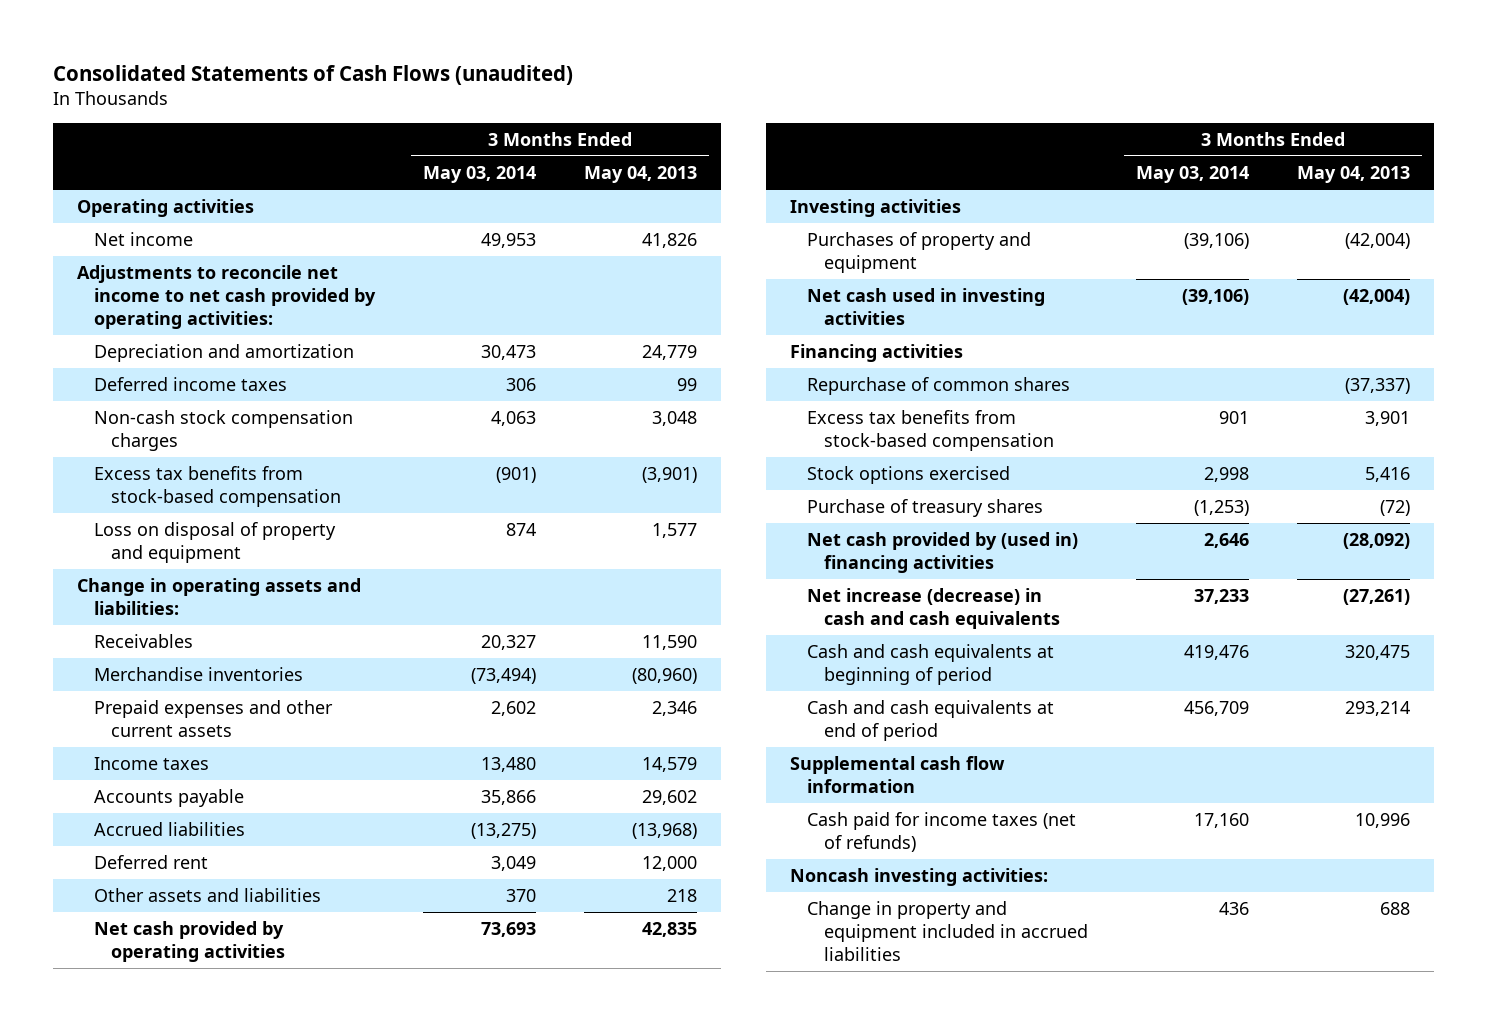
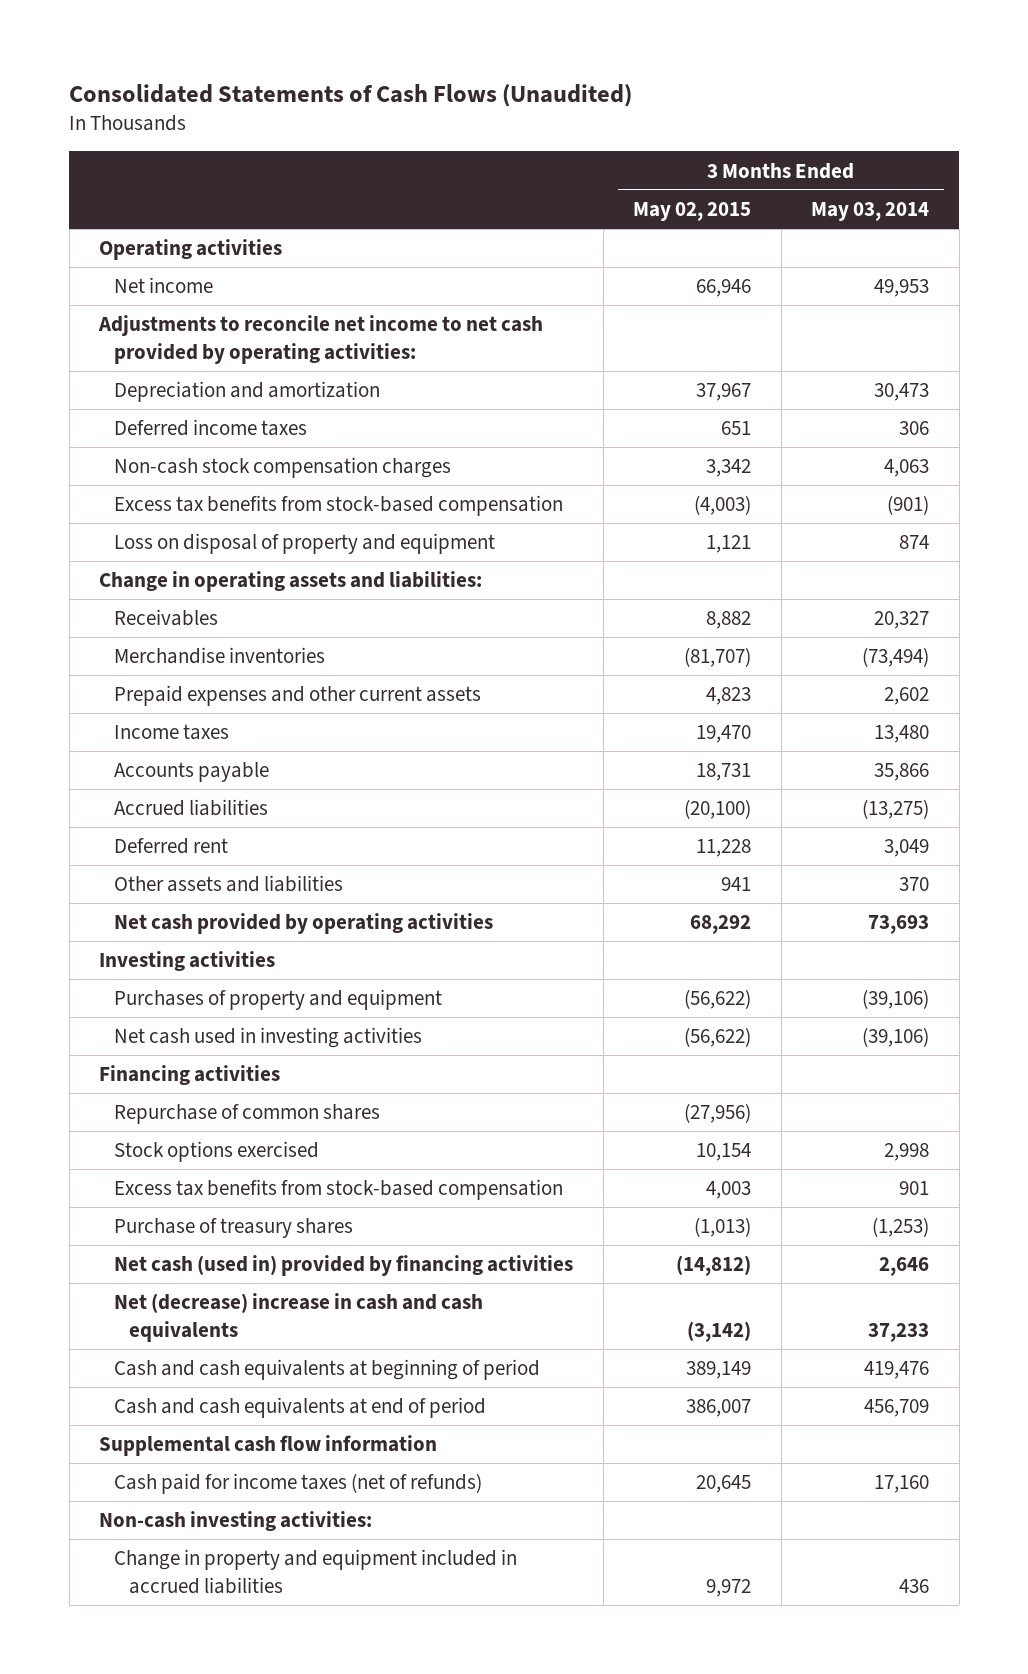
[52,64,573,85] Consolidated Statements of Cash Flows (unaudited) -> [69,83,633,107] Consolidated Statements of Cash Flows (Unaudited)
[584,165,698,183] May 04, 2013 -> none
none -> [633,201,752,221] May 02, 2015
[806,410,1054,451] Excess tax benefits from stock-based compensation -> [113,1179,563,1201] Excess tax benefits from stock-based compensation
[806,532,1078,573] Net cash provided by (used in) financing activities -> [113,1255,573,1277] Net cash (used in) provided by financing activities
[806,588,1060,629] Net increase (decrease) in cash and cash equivalents -> [113,1293,483,1342] Net (decrease) increase in cash and cash equivalents
[789,868,1048,887] Noncash investing activities: -> [99,1511,373,1532] Non-cash investing activities:

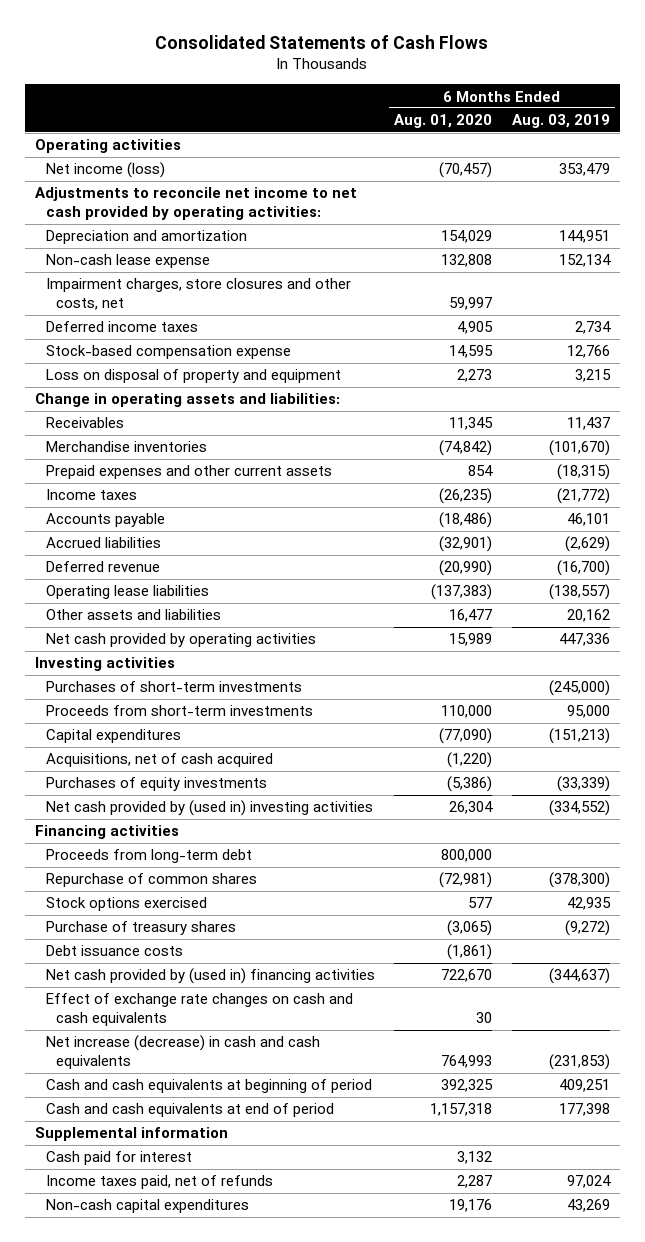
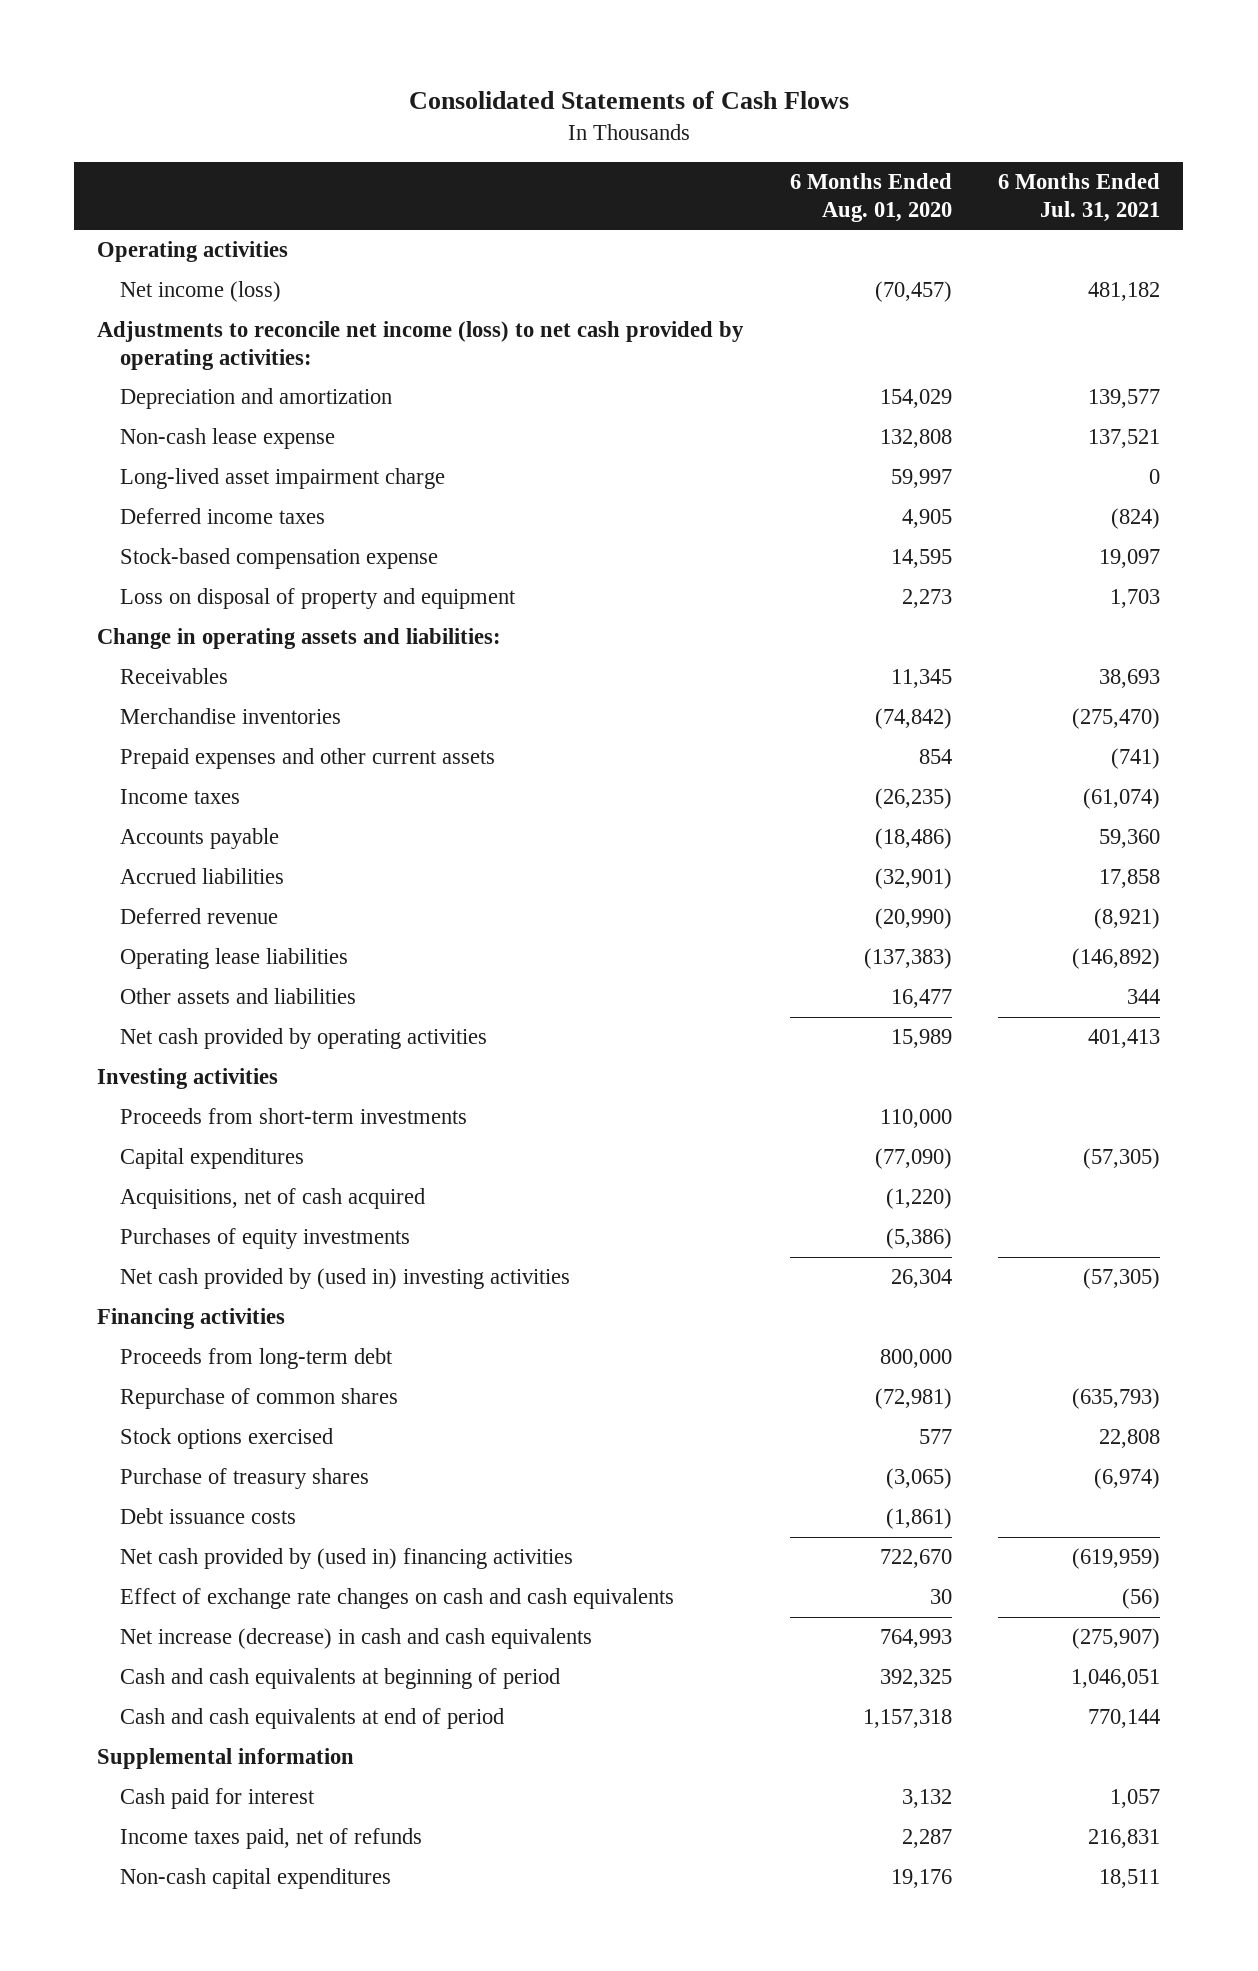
[511,114,610,129] Aug. 03, 2019 -> none
none -> [998,173,1161,222] 6 Months Ended Jul. 31, 2021
[34,187,357,221] Adjustments to reconcile net income to net cash provided by operating activities: -> [97,321,745,370] Adjustments to reconcile net income (loss) to net cash provided by operating activities:
[45,278,351,311] Impairment charges, store closures and other costs, net -> [120,468,446,490] Long-lived asset impairment charge
[45,681,302,693] Purchases of short-term investments -> none

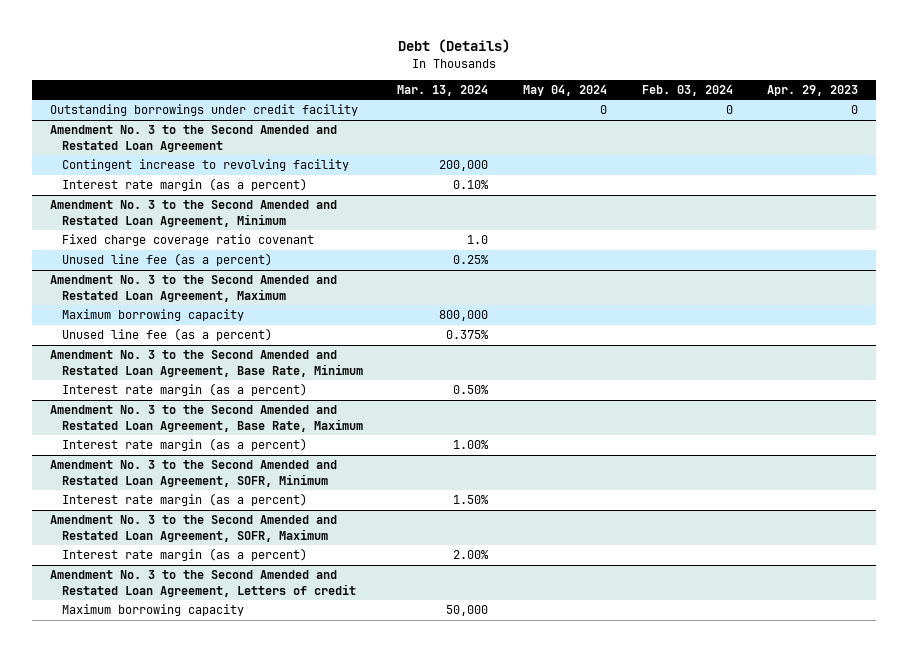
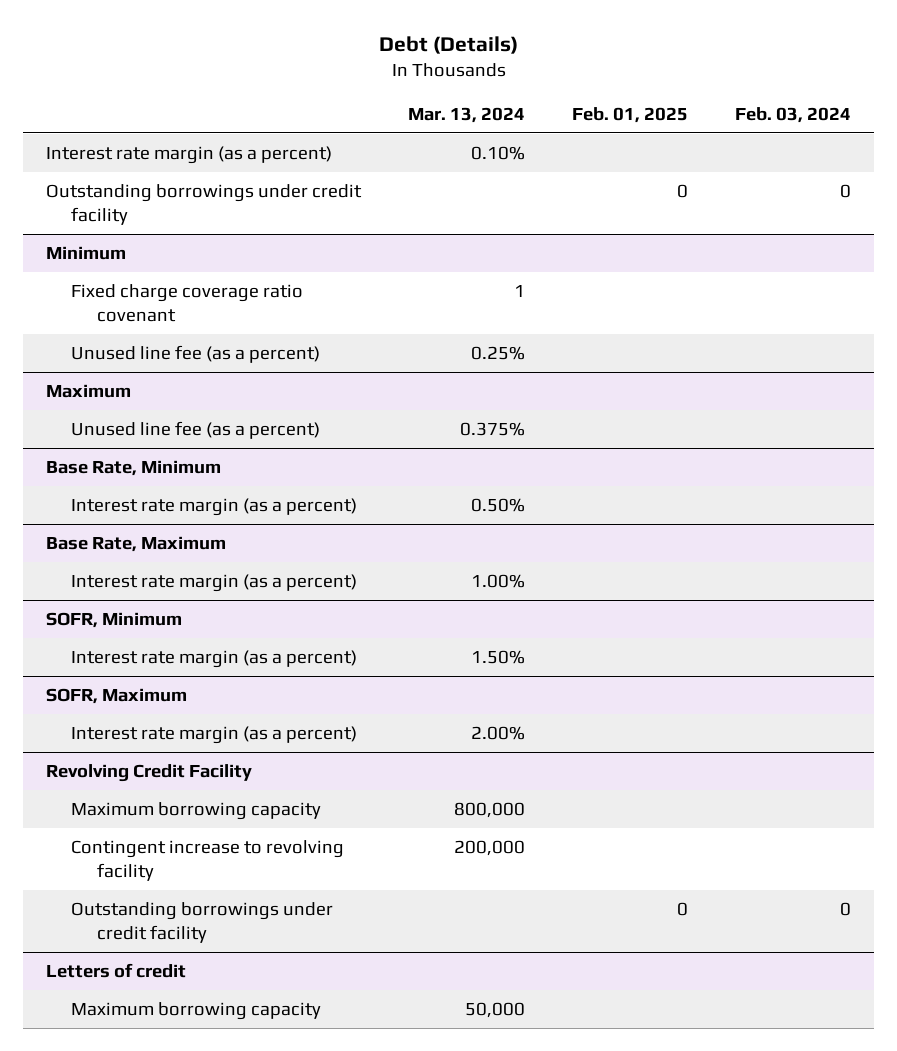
[523,85,608,97] May 04, 2024 -> none
[767,85,859,97] Apr. 29, 2023 -> none
none -> [571,106,688,123] Feb. 01, 2025
[49,125,337,152] Amendment No. 3 to the Second Amended and Restated Loan Agreement -> none
[61,159,349,172] Contingent increase to revolving facility -> none
[49,200,337,227] Amendment No. 3 to the Second Amended and Restated Loan Agreement, Minimum -> none
[49,104,358,117] Outstanding borrowings under credit facility -> [46,184,363,225] Outstanding borrowings under credit facility
none -> [46,246,127,261] Minimum
[467,235,489,245] 1.0 -> [514,285,526,298] 1
[49,275,337,302] Amendment No. 3 to the Second Amended and Restated Loan Agreement, Maximum -> none
[61,309,244,322] Maximum borrowing capacity -> none
none -> [46,384,132,399] Maximum
[49,350,363,377] Amendment No. 3 to the Second Amended and Restated Loan Agreement, Base Rate, Minimum -> none
none -> [46,460,222,477] Base Rate, Minimum
[49,405,363,432] Amendment No. 3 to the Second Amended and Restated Loan Agreement, Base Rate, Maximum -> none
none -> [46,536,227,553] Base Rate, Maximum
[49,460,337,487] Amendment No. 3 to the Second Amended and Restated Loan Agreement, SOFR, Minimum -> none
none -> [46,612,183,629] SOFR, Minimum
[49,515,337,542] Amendment No. 3 to the Second Amended and Restated Loan Agreement, SOFR, Maximum -> none
none -> [46,688,188,705] SOFR, Maximum
[49,570,356,597] Amendment No. 3 to the Second Amended and Restated Loan Agreement, Letters of credit -> none
none -> [46,764,253,783] Revolving Credit Facility
none -> [71,802,322,821] Maximum borrowing capacity
none -> [71,840,345,881] Contingent increase to revolving facility
none -> [71,902,334,943] Outstanding borrowings under credit facility
none -> [46,963,187,979] Letters of credit

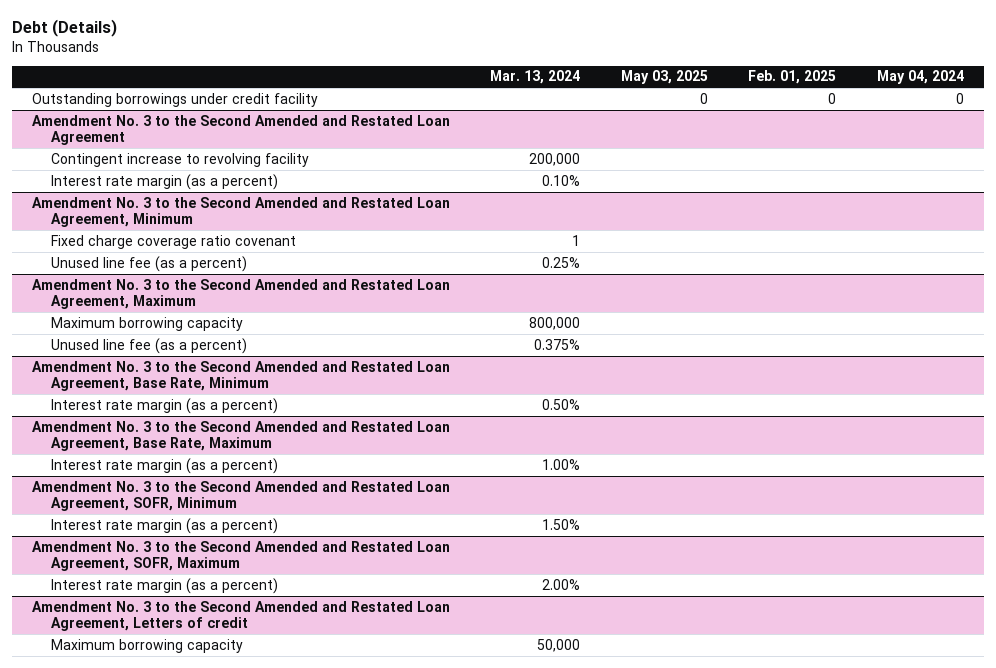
[734,106,851,123] Feb. 03, 2024 -> none
none -> [620,70,708,85] May 03, 2025
none -> [876,70,964,85] May 04, 2024
[46,146,333,165] Interest rate margin (as a percent) -> none
[46,246,127,261] Minimum -> none
none -> [32,114,451,146] Amendment No. 3 to the Second Amended and Restated Loan Agreement
none -> [50,152,309,167] Contingent increase to revolving facility
none -> [50,173,278,190] Interest rate margin (as a percent)
none -> [32,196,451,228] Amendment No. 3 to the Second Amended and Restated Loan Agreement, Minimum
[46,384,132,399] Maximum -> none
none -> [32,278,451,310] Amendment No. 3 to the Second Amended and Restated Loan Agreement, Maximum
none -> [50,316,243,331] Maximum borrowing capacity
[46,460,222,477] Base Rate, Minimum -> none
none -> [32,360,451,392] Amendment No. 3 to the Second Amended and Restated Loan Agreement, Base Rate, Minimum
[46,536,227,553] Base Rate, Maximum -> none
none -> [32,420,451,452] Amendment No. 3 to the Second Amended and Restated Loan Agreement, Base Rate, Maximum
[46,612,183,629] SOFR, Minimum -> none
none -> [32,480,451,512] Amendment No. 3 to the Second Amended and Restated Loan Agreement, SOFR, Minimum
[46,688,188,705] SOFR, Maximum -> none
none -> [32,540,451,572] Amendment No. 3 to the Second Amended and Restated Loan Agreement, SOFR, Maximum
[46,764,253,783] Revolving Credit Facility -> none
[71,802,322,821] Maximum borrowing capacity -> none
[71,840,345,881] Contingent increase to revolving facility -> none
[71,902,334,943] Outstanding borrowings under credit facility -> none
[46,963,187,979] Letters of credit -> none
none -> [32,600,451,632] Amendment No. 3 to the Second Amended and Restated Loan Agreement, Letters of credit

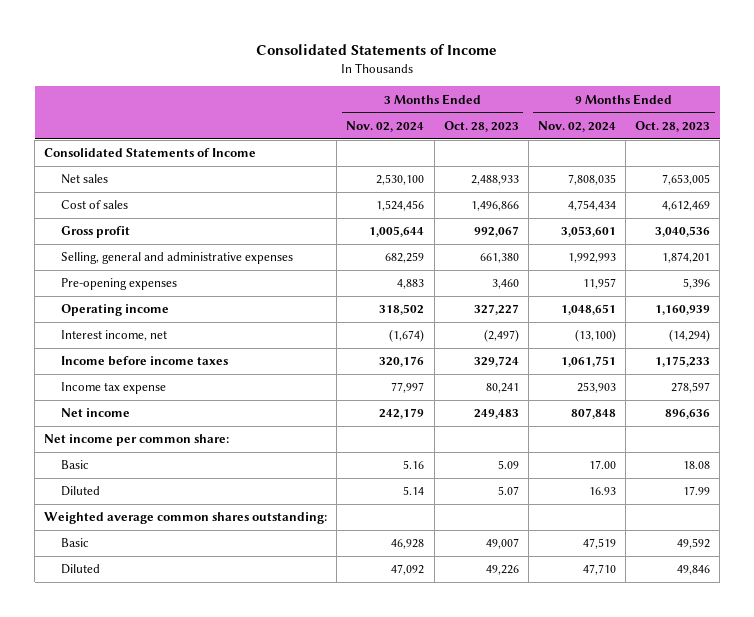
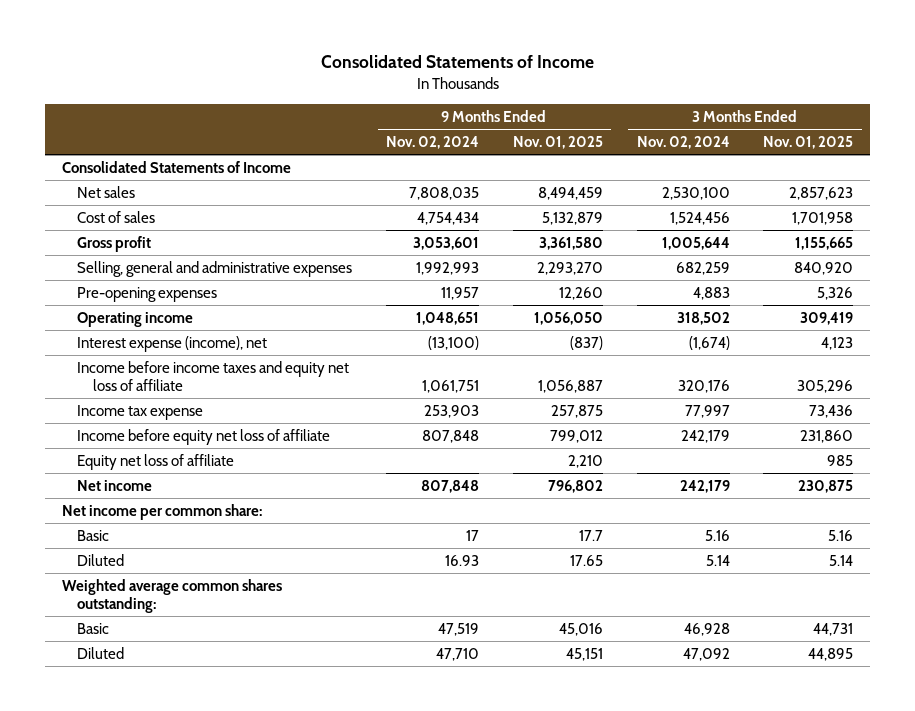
[443,121,519,133] Oct. 28, 2023 -> none
[634,121,710,133] Oct. 28, 2023 -> none
none -> [512,136,603,150] Nov. 01, 2025
none -> [763,136,854,150] Nov. 01, 2025
[60,330,167,342] Interest income, net -> [77,335,268,352] Interest expense (income), net
[60,356,228,367] Income before income taxes -> [77,360,350,392] Income before income taxes and equity net loss of affiliate
none -> [77,428,331,445] Income before equity net loss of affiliate
none -> [77,453,235,470] Equity net loss of affiliate
[588,460,616,470] 17.00 -> [465,529,479,541] 17

